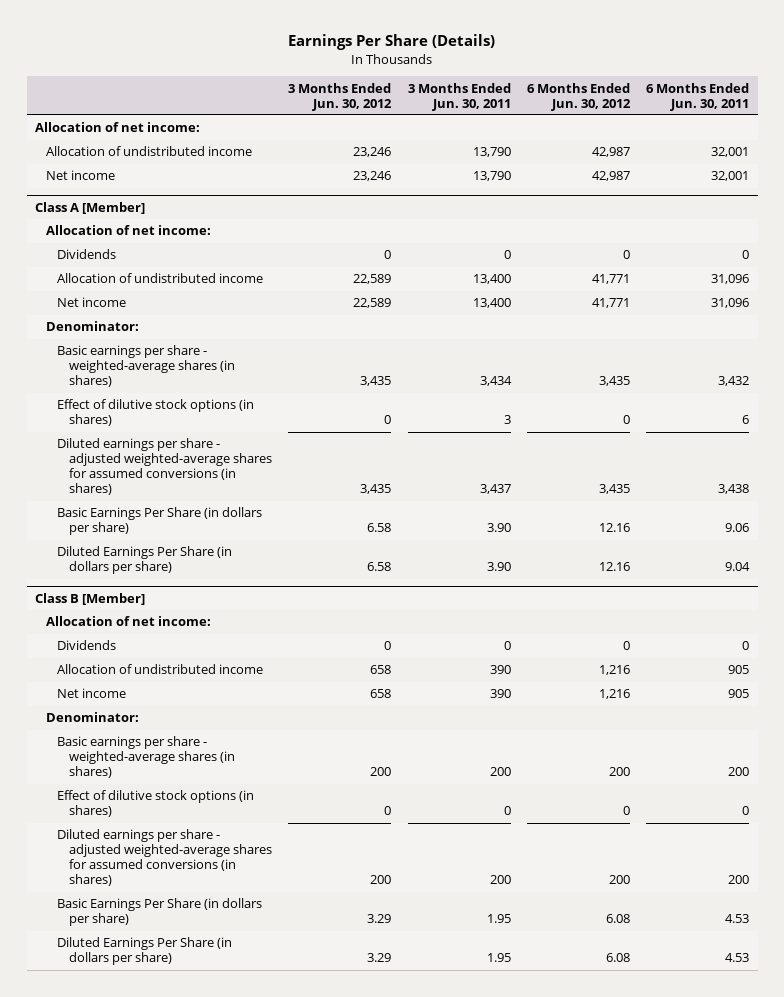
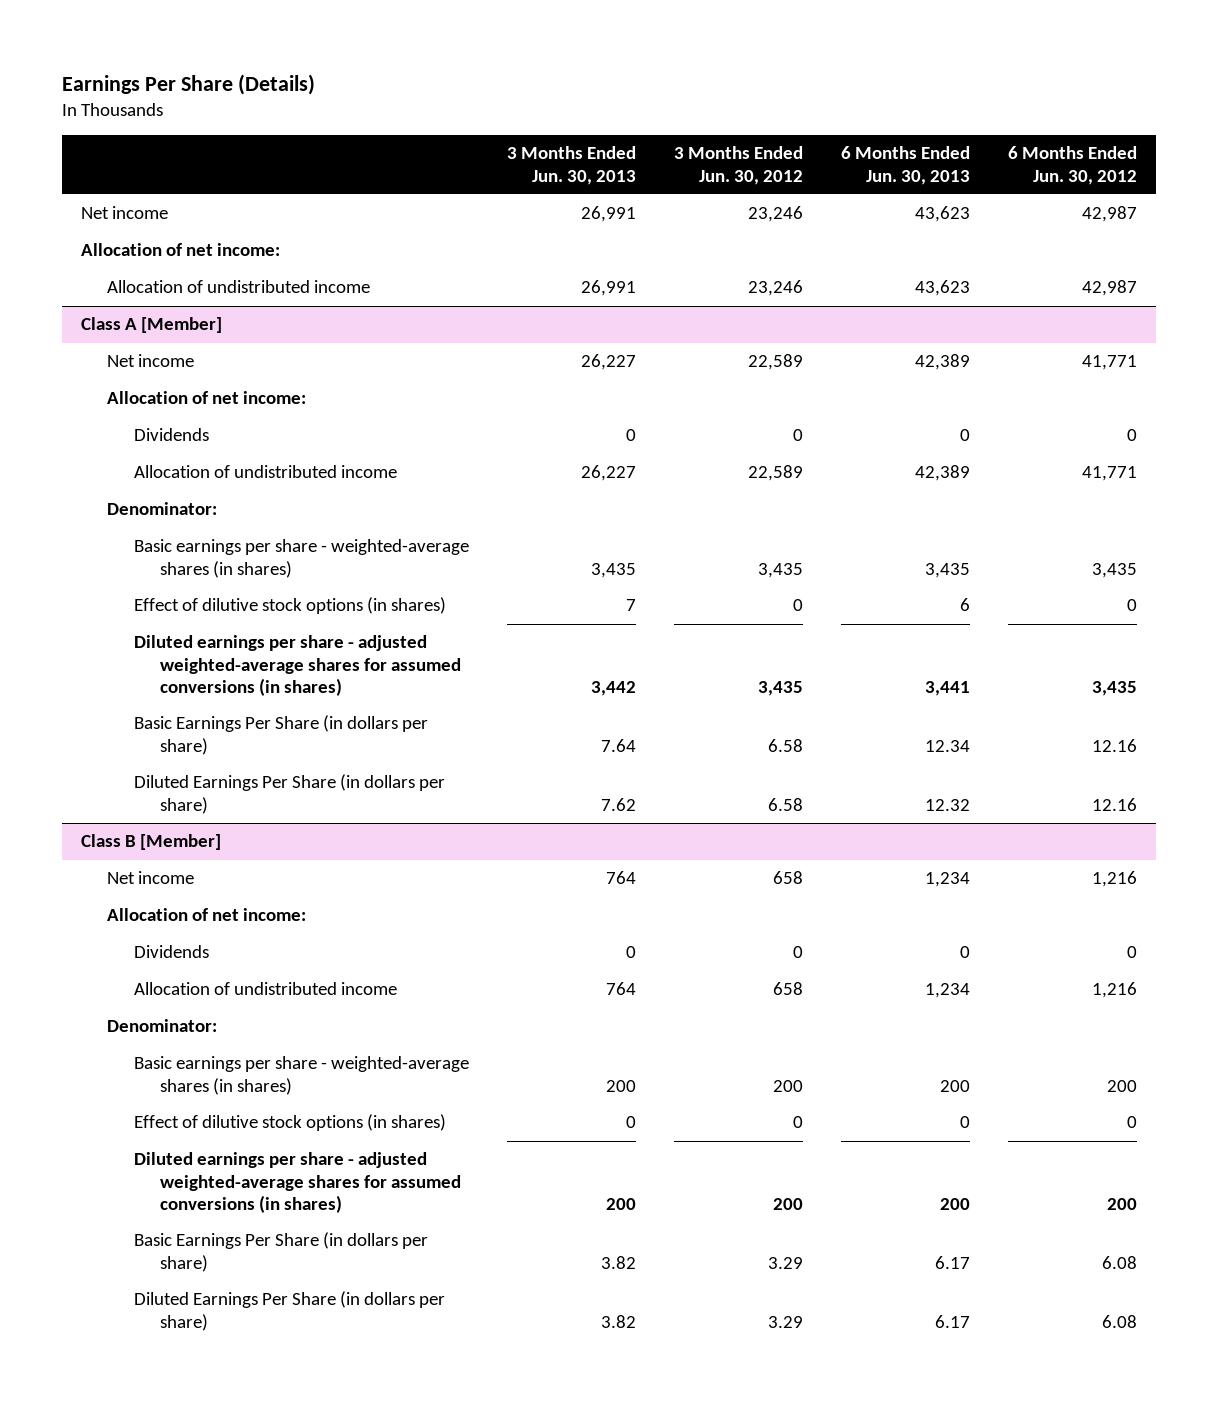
[407,82,511,111] 3 Months Ended Jun. 30, 2011 -> none
[646,82,750,111] 6 Months Ended Jun. 30, 2011 -> none
none -> [506,146,636,185] 3 Months Ended Jun. 30, 2013
none -> [840,146,970,185] 6 Months Ended Jun. 30, 2013
[46,170,116,181] Net income -> [81,206,169,220] Net income
[57,297,127,308] Net income -> [107,354,195,368] Net income
[57,688,127,699] Net income -> [107,871,195,885] Net income

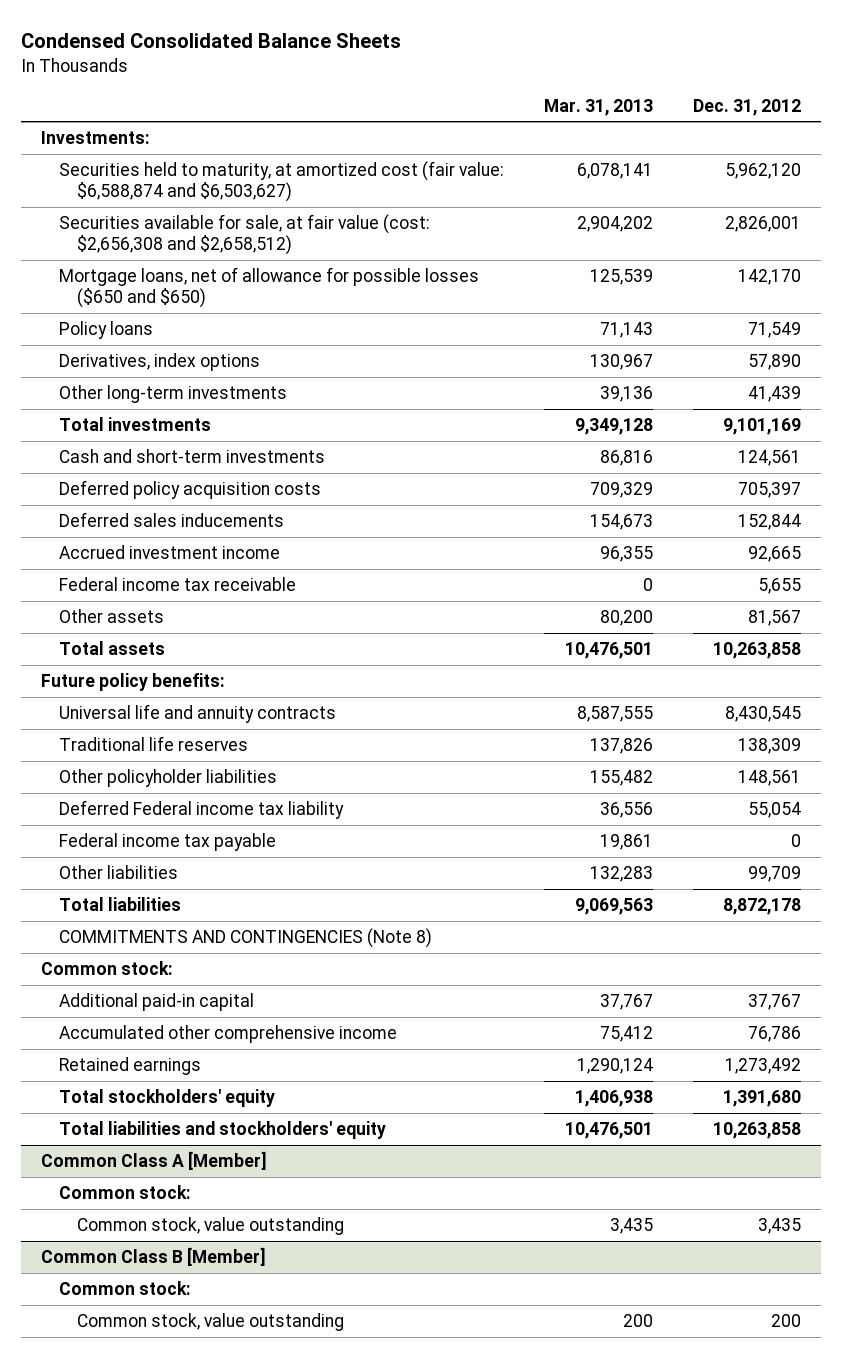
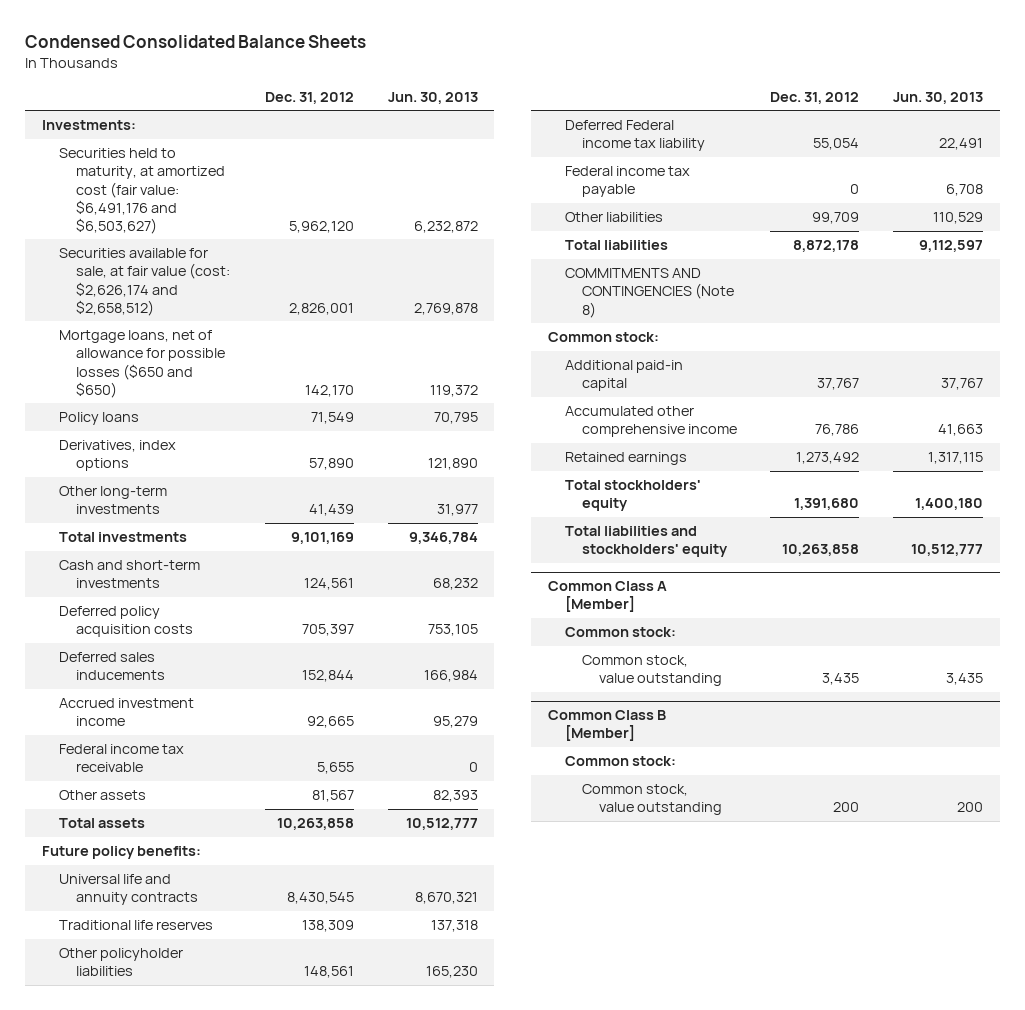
[544,98,654,116] Mar. 31, 2013 -> none
none -> [387,91,478,104] Jun. 30, 2013
[59,161,505,202] Securities held to maturity, at amortized cost (fair value: $6,588,874 and $6,503,627) -> [59,148,226,234] Securities held to maturity, at amortized cost (fair value: $6,491,176 and $6,503,627)
[59,214,431,255] Securities available for sale, at fair value (cost: $2,656,308 and $2,658,512) -> [59,248,231,316] Securities available for sale, at fair value (cost: $2,626,174 and $2,658,512)

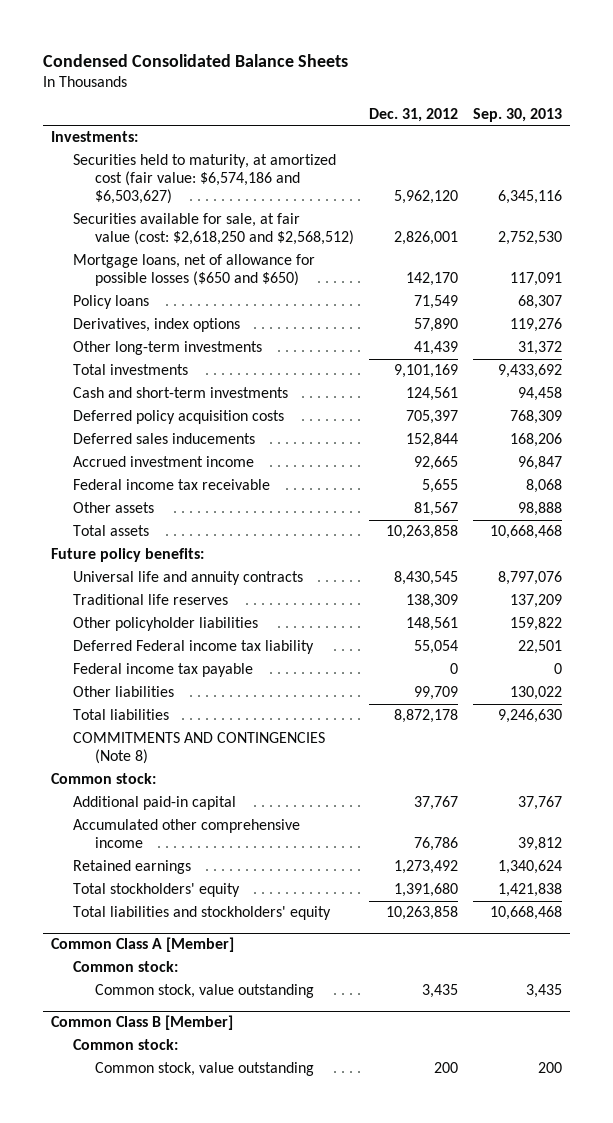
[387,91,478,104] Jun. 30, 2013 -> none
none -> [473,108,563,123] Sep. 30, 2013
[59,148,226,234] Securities held to maturity, at amortized cost (fair value: $6,491,176 and $6,503,627) -> [72,154,336,205] Securities held to maturity, at amortized cost (fair value: $6,574,186 and $6,503,627)
[59,248,231,316] Securities available for sale, at fair value (cost: $2,626,174 and $2,658,512) -> [72,213,354,246] Securities available for sale, at fair value (cost: $2,618,250 and $2,568,512)

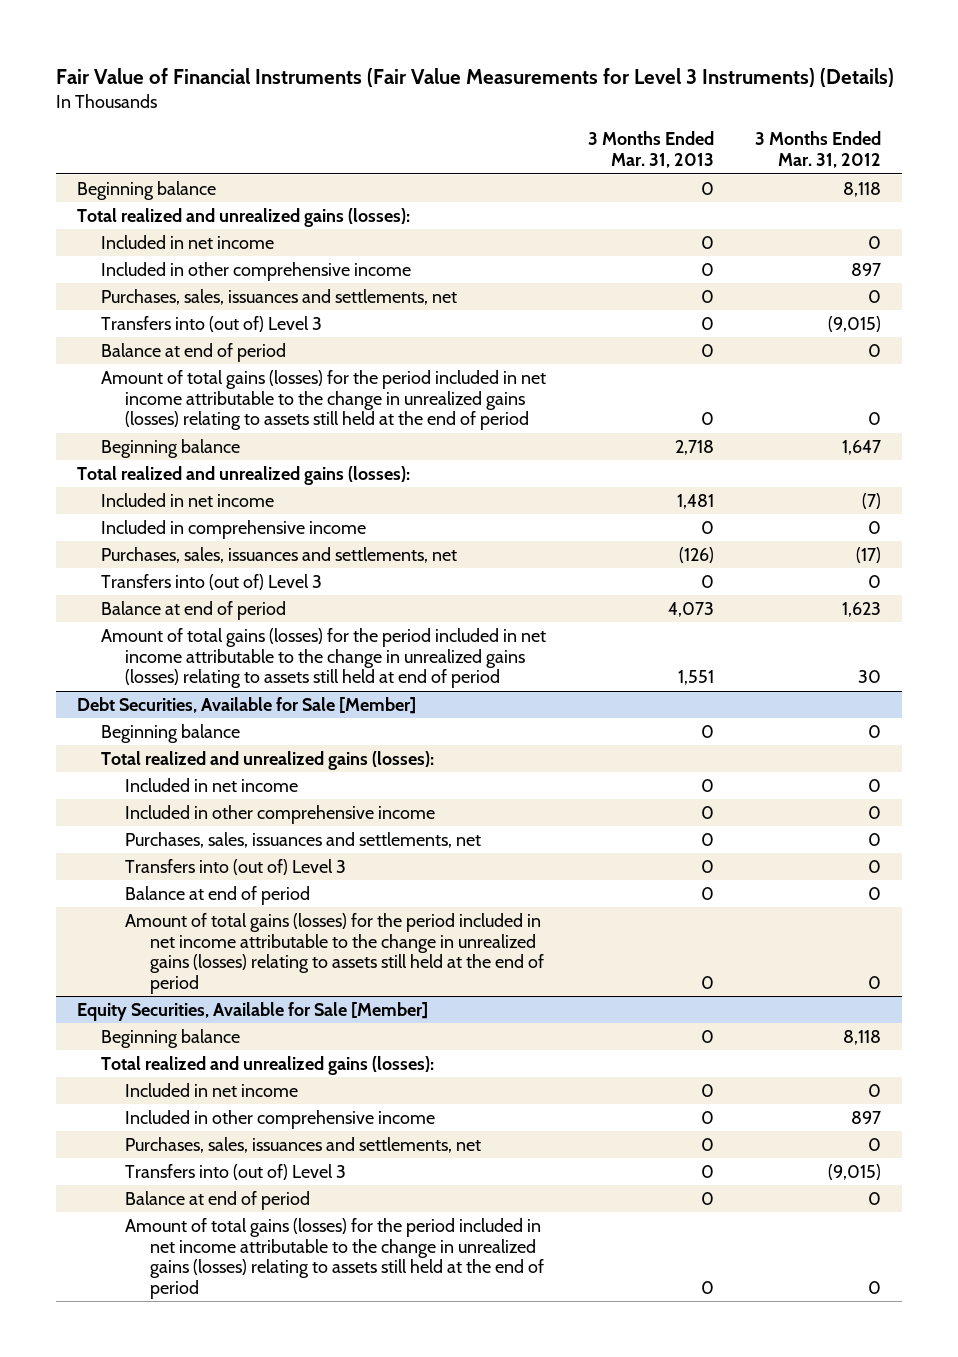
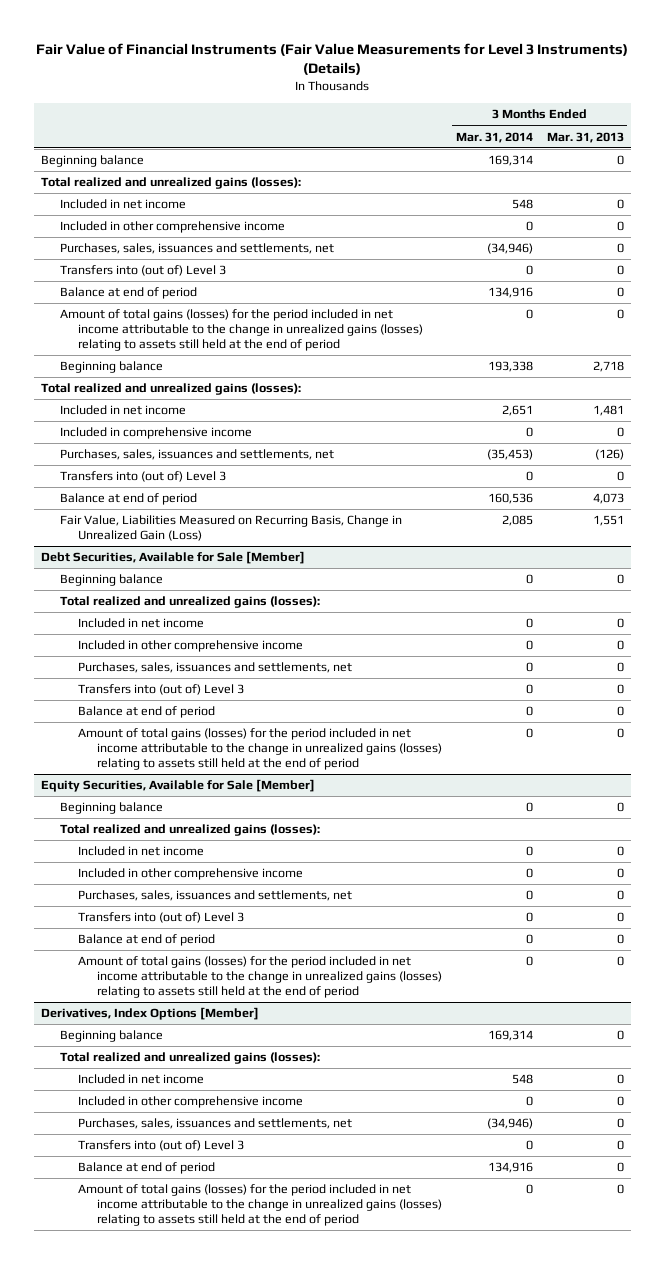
[755,131,882,169] 3 Months Ended Mar. 31, 2012 -> none
none -> [455,131,533,143] Mar. 31, 2014
[100,627,546,689] Amount of total gains (losses) for the period included in net income attributable to the change in unrealized gains (losses) relating to assets still held at end of period -> [59,515,402,542] Fair Value, Liabilities Measured on Recurring Basis, Change in Unrealized Gain (Loss)
none -> [41,1007,260,1021] Derivatives, Index Options [Member]
none -> [59,1030,163,1043] Beginning balance
none -> [59,1052,320,1065] Total realized and unrealized gains (losses):
none -> [78,1074,205,1085] Included in net income
none -> [78,1096,304,1109] Included in other comprehensive income
none -> [78,1118,353,1130] Purchases, sales, issuances and settlements, net
none -> [78,1140,245,1152] Transfers into (out of) Level 3
none -> [78,1162,216,1175] Balance at end of period
none -> [78,1184,442,1226] Amount of total gains (losses) for the period included in net income attributable to the change in unrealized gains (losses) relating to assets still held at the end of period

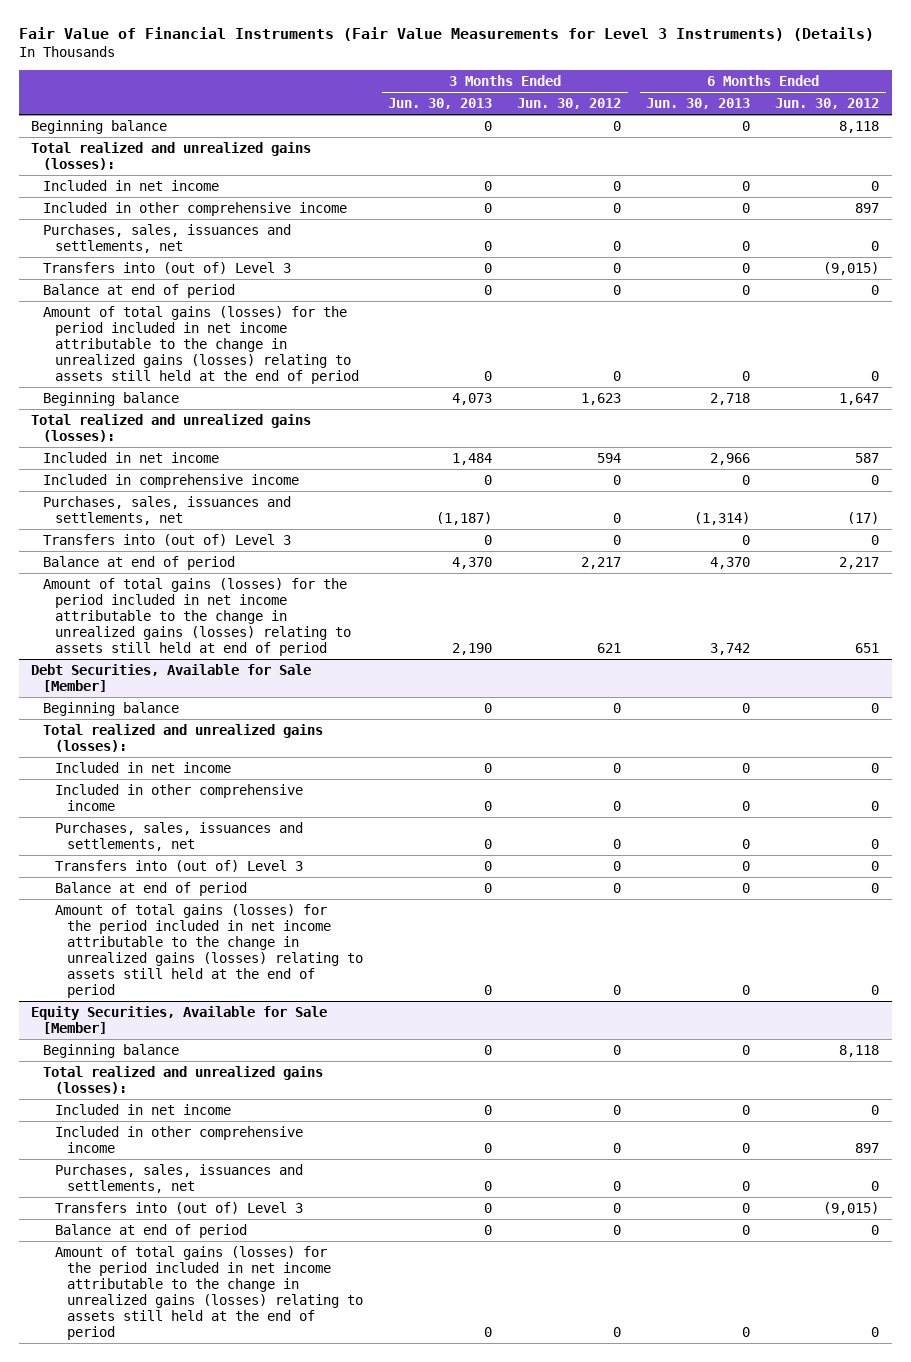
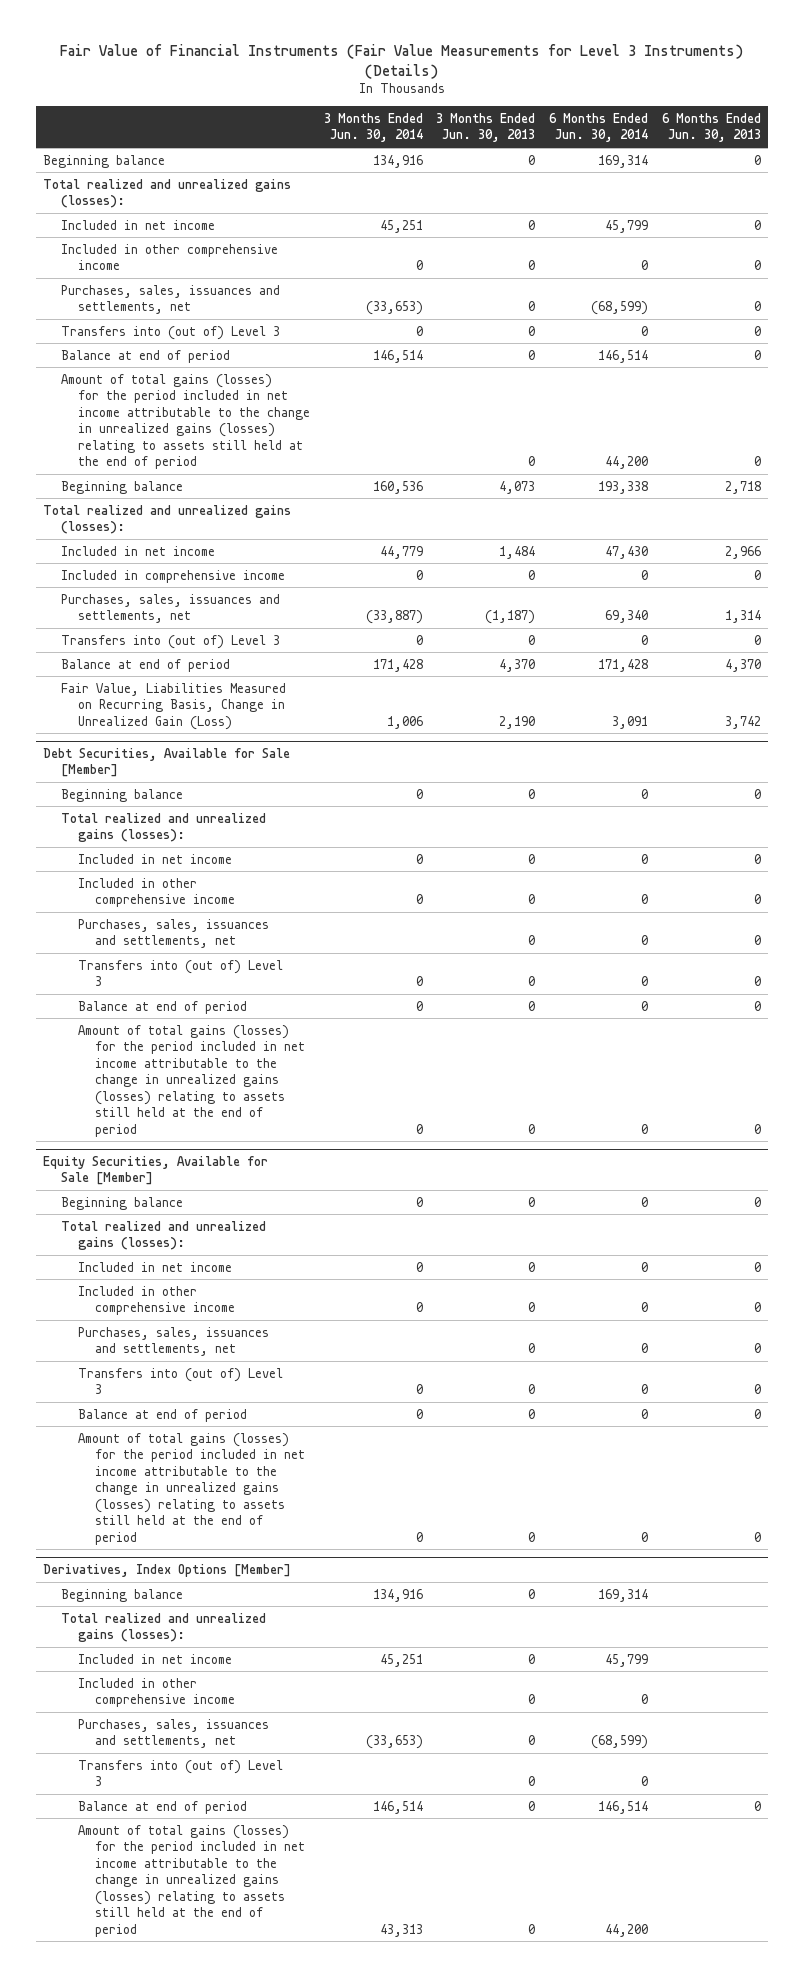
[517,98,622,110] Jun. 30, 2012 -> none
[775,98,880,110] Jun. 30, 2012 -> none
none -> [323,112,423,143] 3 Months Ended Jun. 30, 2014
none -> [549,112,649,143] 6 Months Ended Jun. 30, 2014
[694,511,751,525] (1,314) -> [724,610,761,624] 1,314
[43,577,352,657] Amount of total gains (losses) for the period included in net income attributable to the change in unrealized gains (losses) relating to assets still held at end of period -> [60,682,286,730] Fair Value, Liabilities Measured on Recurring Basis, Change in Unrealized Gain (Loss)
none -> [43,1563,292,1577] Derivatives, Index Options [Member]
none -> [60,1588,183,1602] Beginning balance
none -> [60,1612,266,1643] Total realized and unrealized gains (losses):
none -> [77,1653,232,1664] Included in net income
none -> [77,1677,236,1708] Included in other comprehensive income
none -> [77,1718,269,1749] Purchases, sales, issuances and settlements, net
none -> [77,1759,283,1787] Transfers into (out of) Level 3
none -> [77,1800,247,1814] Balance at end of period
none -> [77,1824,306,1937] Amount of total gains (losses) for the period included in net income attributable to the change in unrealized gains (losses) relating to assets still held at the end of period

